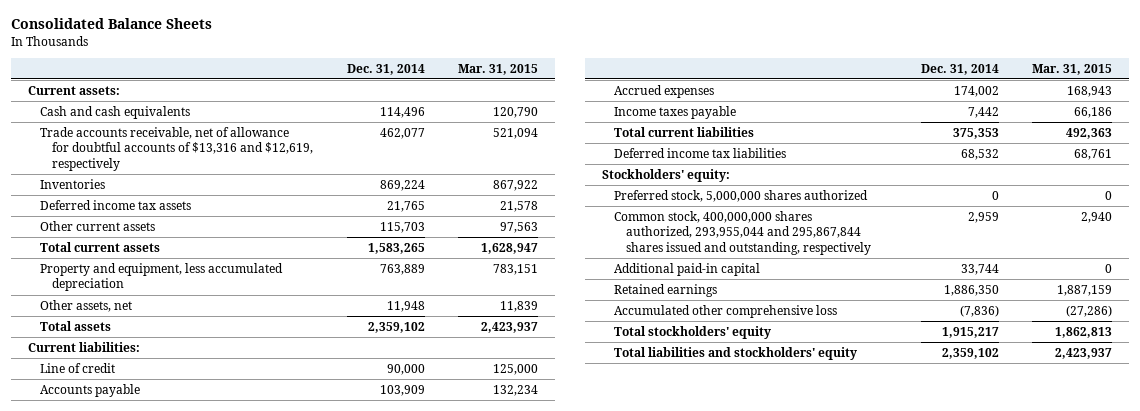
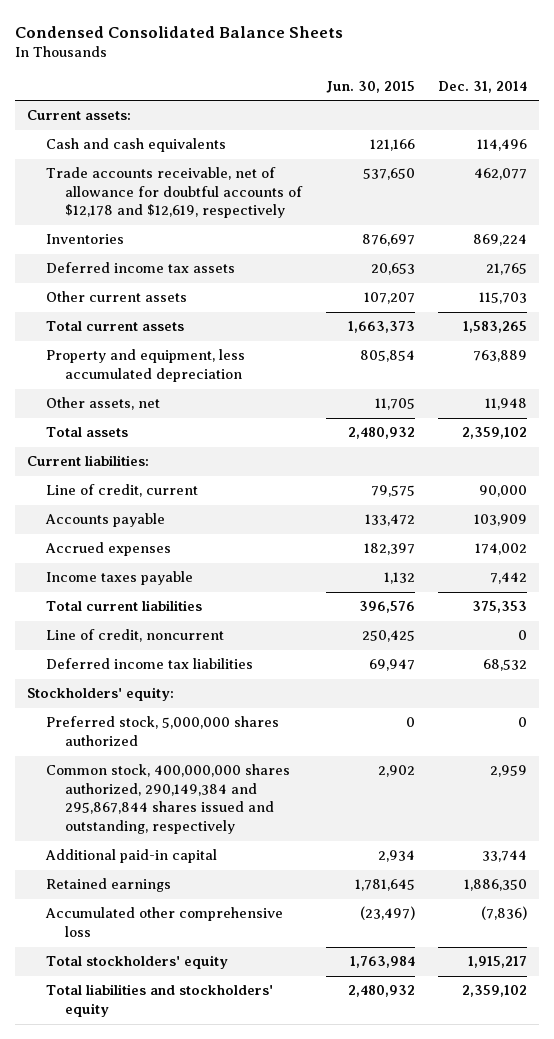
[10,18,212,30] Consolidated Balance Sheets -> [15,25,344,38] Condensed Consolidated Balance Sheets
[458,63,539,75] Mar. 31, 2015 -> none
none -> [325,80,415,93] Jun. 30, 2015
[39,126,313,171] Trade accounts receivable, net of allowance for doubtful accounts of $13,316 and $12,619, respectively -> [46,167,304,219] Trade accounts receivable, net of allowance for doubtful accounts of $12,178 and $12,619, respectively
[39,362,115,373] Line of credit -> [46,484,199,498] Line of credit, current
none -> [46,629,225,643] Line of credit, noncurrent
[613,210,872,255] Common stock, 400,000,000 shares authorized, 293,955,044 and 295,867,844 shares issued and outstanding, respectively -> [46,764,291,835] Common stock, 400,000,000 shares authorized, 290,149,384 and 295,867,844 shares issued and outstanding, respectively

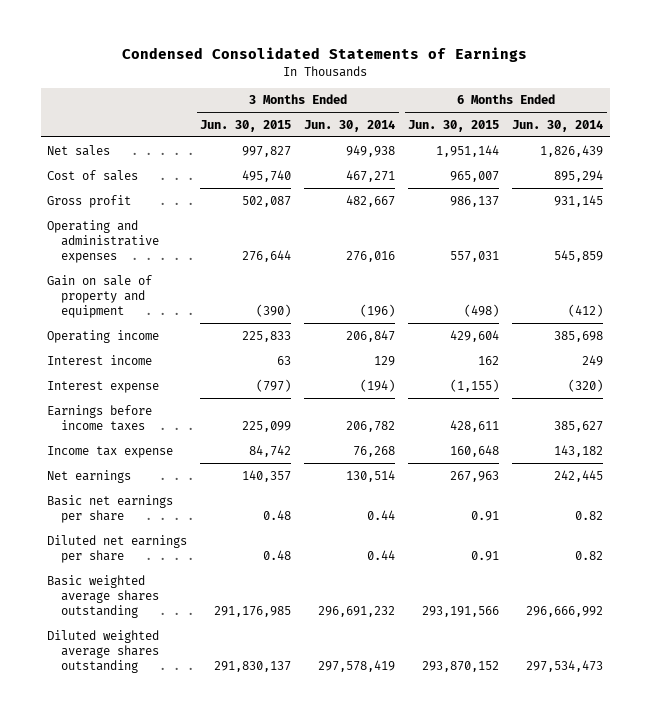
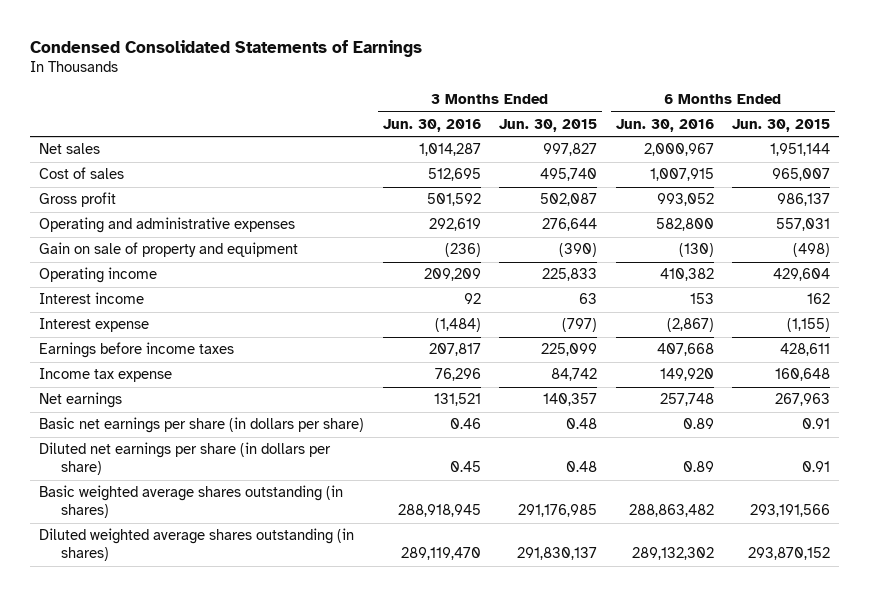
[304,119,396,132] Jun. 30, 2014 -> none
[512,119,604,132] Jun. 30, 2014 -> none
none -> [382,118,481,132] Jun. 30, 2016
none -> [615,118,714,132] Jun. 30, 2016
[47,494,174,523] Basic net earnings per share -> [39,417,365,434] Basic net earnings per share (in dollars per share)
[47,534,188,563] Diluted net earnings per share -> [39,442,332,476] Diluted net earnings per share (in dollars per share)
[47,574,159,618] Basic weighted average shares outstanding -> [39,485,344,519] Basic weighted average shares outstanding (in shares)
[47,629,160,673] Diluted weighted average shares outstanding -> [39,528,355,562] Diluted weighted average shares outstanding (in shares)

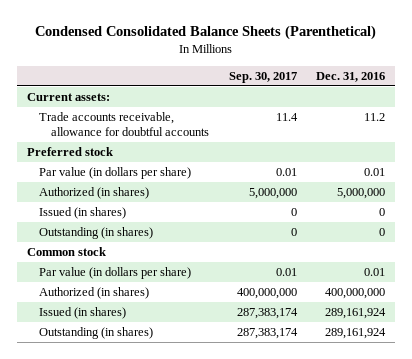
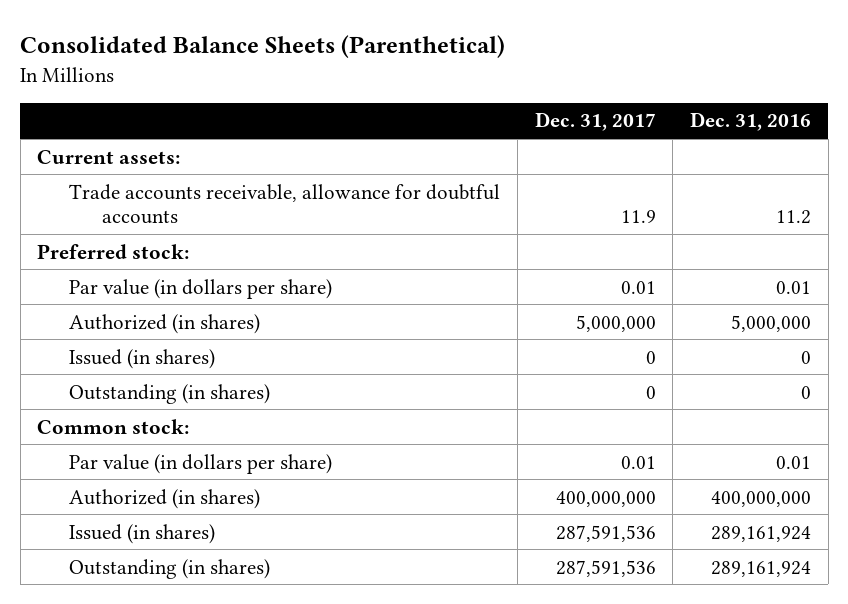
[35,25,377,41] Condensed Consolidated Balance Sheets (Parenthetical) -> [20,35,506,59] Consolidated Balance Sheets (Parenthetical)
[228,71,297,83] Sep. 30, 2017 -> none
none -> [534,112,656,132] Dec. 31, 2017
[26,146,113,156] Preferred stock -> [37,243,190,259] Preferred stock:
[26,246,106,256] Common stock -> [37,418,190,434] Common stock:

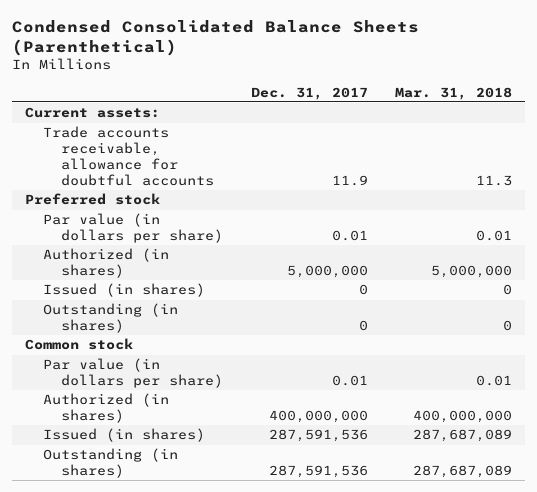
[20,35,506,59] Consolidated Balance Sheets (Parenthetical) -> [11,19,419,56] Condensed Consolidated Balance Sheets (Parenthetical)
[689,112,811,132] Dec. 31, 2016 -> none
none -> [394,86,512,100] Mar. 31, 2018
[37,243,190,259] Preferred stock: -> [25,193,161,206] Preferred stock
[37,418,190,434] Common stock: -> [25,338,134,351] Common stock

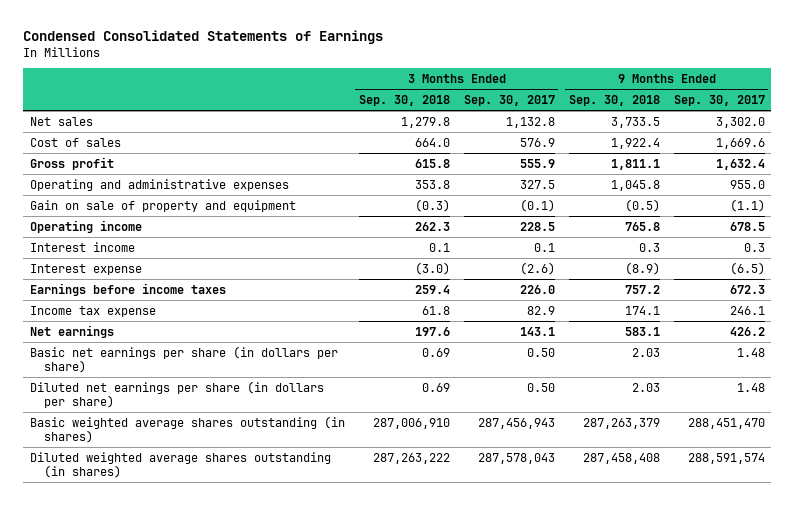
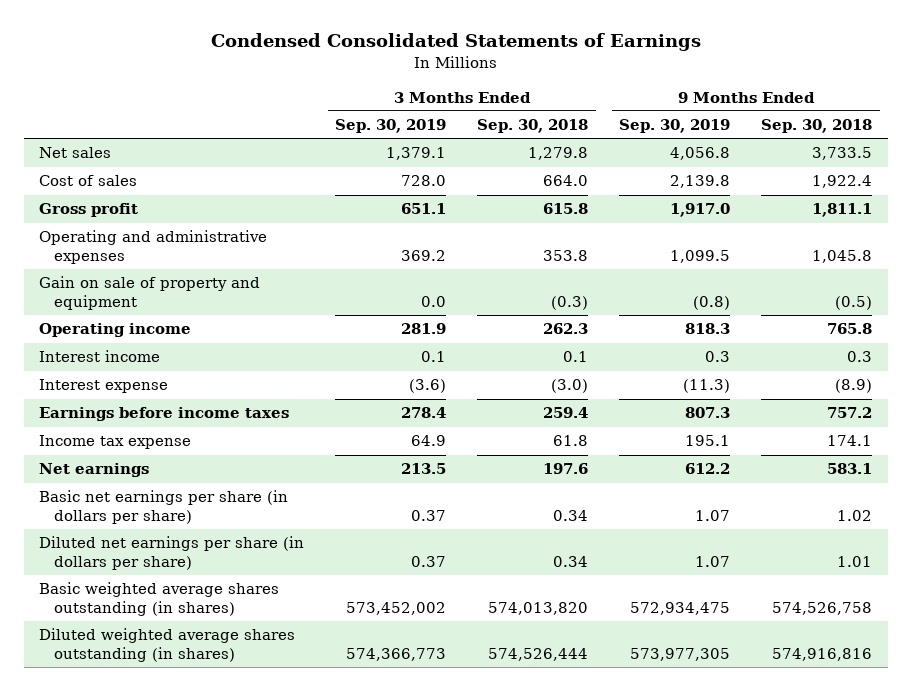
[463,95,555,107] Sep. 30, 2017 -> none
[673,95,765,107] Sep. 30, 2017 -> none
none -> [335,119,447,134] Sep. 30, 2019
none -> [619,119,731,134] Sep. 30, 2019
[421,347,450,357] 0.69 -> [553,509,589,521] 0.34
[631,347,660,357] 2.03 -> [837,509,873,521] 1.02
[421,382,450,392] 0.69 -> [553,555,589,567] 0.34
[631,382,660,392] 2.03 -> [837,555,873,567] 1.01
[372,417,450,429] 287,006,910 -> [488,601,589,615] 574,013,820
[582,417,660,429] 287,263,379 -> [772,601,873,615] 574,526,758
[372,452,450,464] 287,263,222 -> [488,647,589,661] 574,526,444
[582,452,660,464] 287,458,408 -> [772,647,873,661] 574,916,816

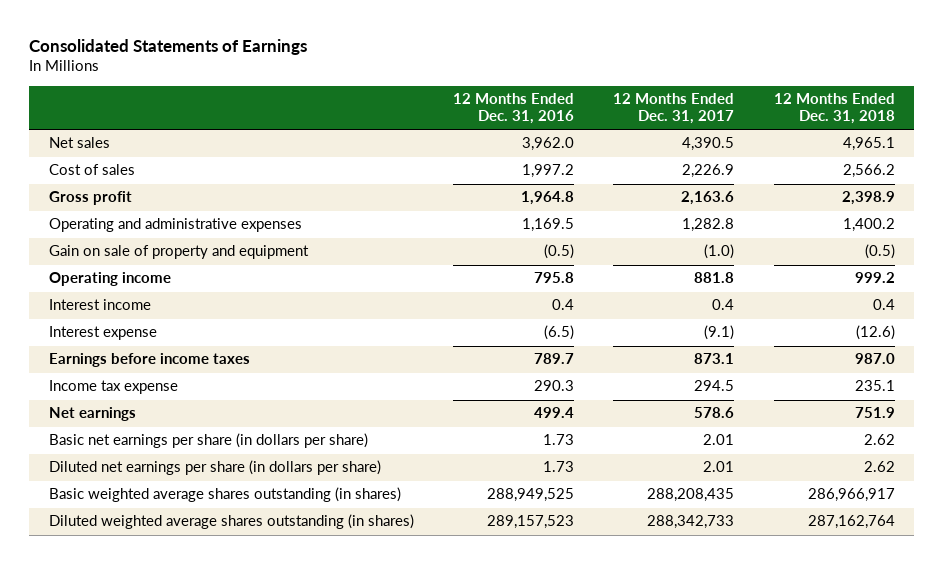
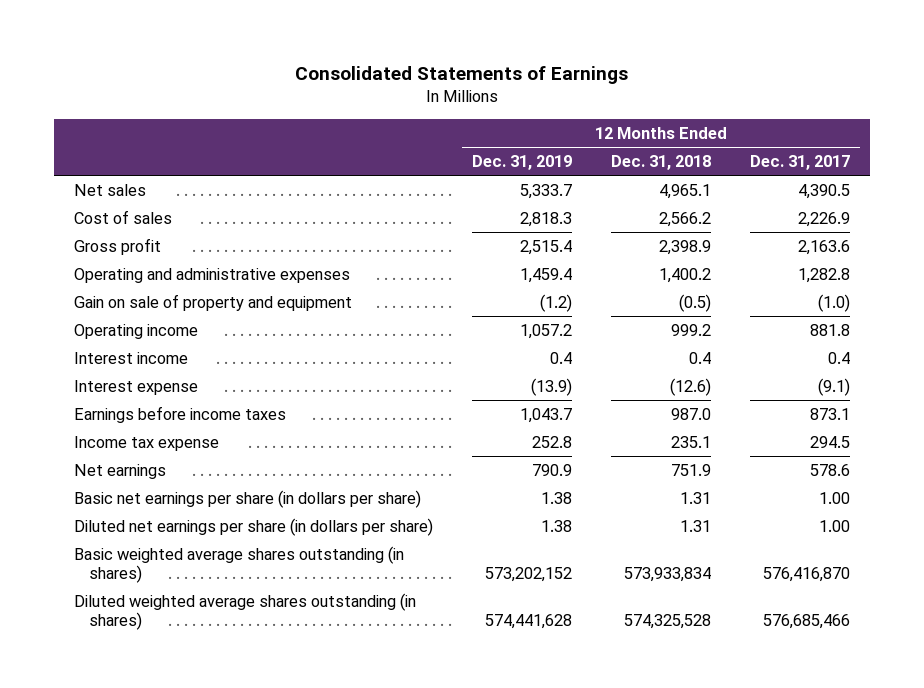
[453,93,575,125] 12 Months Ended Dec. 31, 2016 -> none
none -> [471,154,572,170] Dec. 31, 2019
[703,434,735,446] 2.01 -> [819,491,851,504] 1.00
[863,434,895,446] 2.62 -> [680,491,712,504] 1.31
[703,461,735,473] 2.01 -> [819,519,851,532] 1.00
[863,461,895,473] 2.62 -> [680,519,712,532] 1.31
[647,488,735,503] 288,208,435 -> [763,567,851,583] 576,416,870
[807,488,895,503] 286,966,917 -> [624,567,712,583] 573,933,834
[647,515,735,530] 288,342,733 -> [763,614,851,630] 576,685,466
[807,515,895,530] 287,162,764 -> [624,614,712,630] 574,325,528

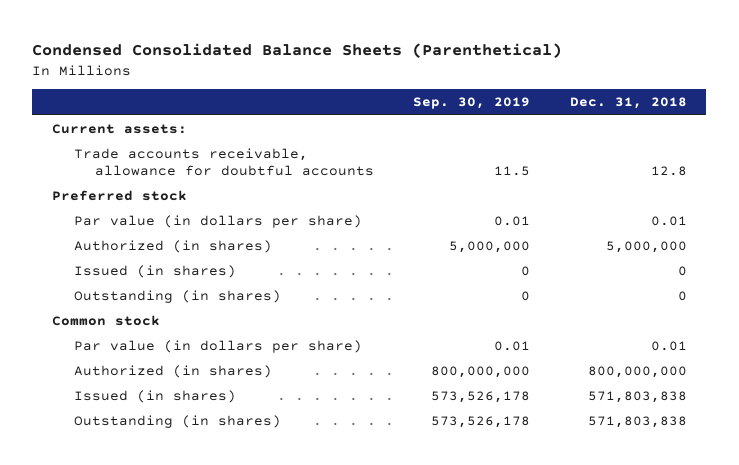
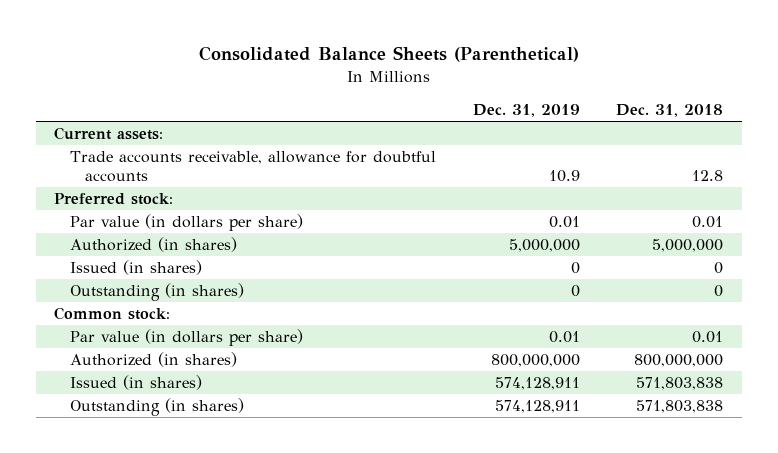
[32,43,563,59] Condensed Consolidated Balance Sheets (Parenthetical) -> [198,46,579,63] Consolidated Balance Sheets (Parenthetical)
[413,97,531,110] Sep. 30, 2019 -> none
none -> [472,103,580,117] Dec. 31, 2019
[52,189,188,201] Preferred stock -> [54,193,174,206] Preferred stock:
[52,314,161,326] Common stock -> [54,307,171,321] Common stock:

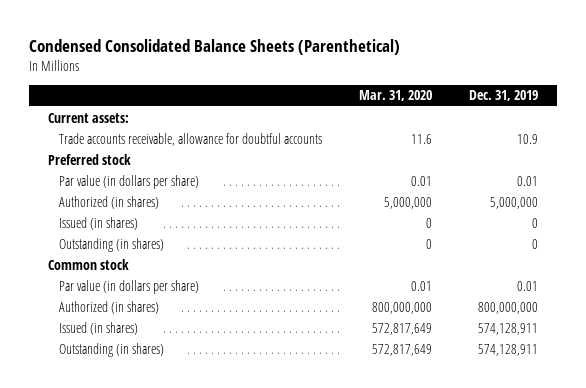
[198,46,579,63] Consolidated Balance Sheets (Parenthetical) -> [29,38,401,55] Condensed Consolidated Balance Sheets (Parenthetical)
[616,103,724,117] Dec. 31, 2018 -> none
none -> [358,90,432,102] Mar. 31, 2020
[54,193,174,206] Preferred stock: -> [48,153,132,165] Preferred stock
[54,307,171,321] Common stock: -> [48,258,130,270] Common stock

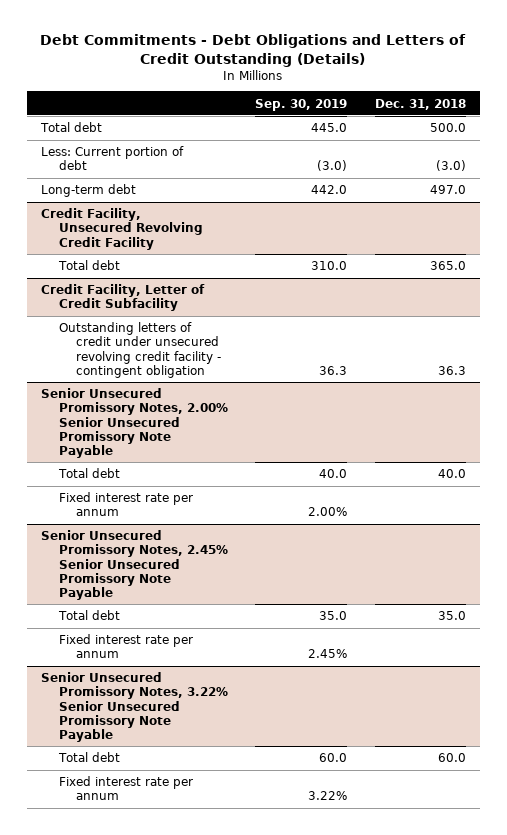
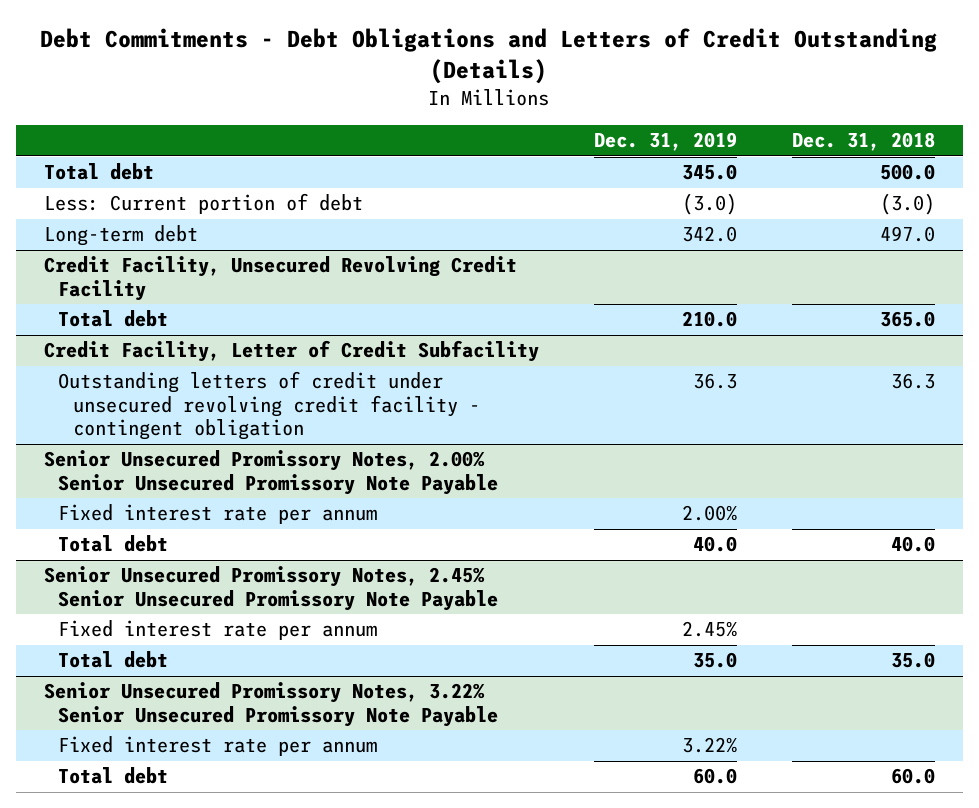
[255,98,348,111] Sep. 30, 2019 -> none
none -> [593,132,737,152] Dec. 31, 2019
[57,468,120,479] Total debt -> [58,535,169,553] Total debt
[57,610,120,621] Total debt -> [58,651,169,669] Total debt
[57,752,120,763] Total debt -> [58,767,169,785] Total debt

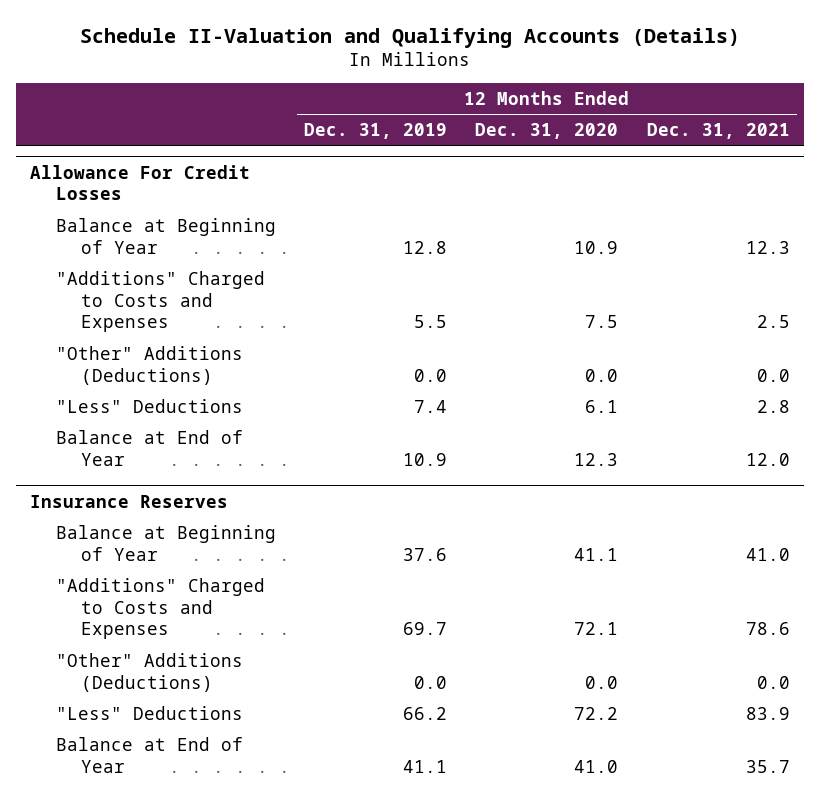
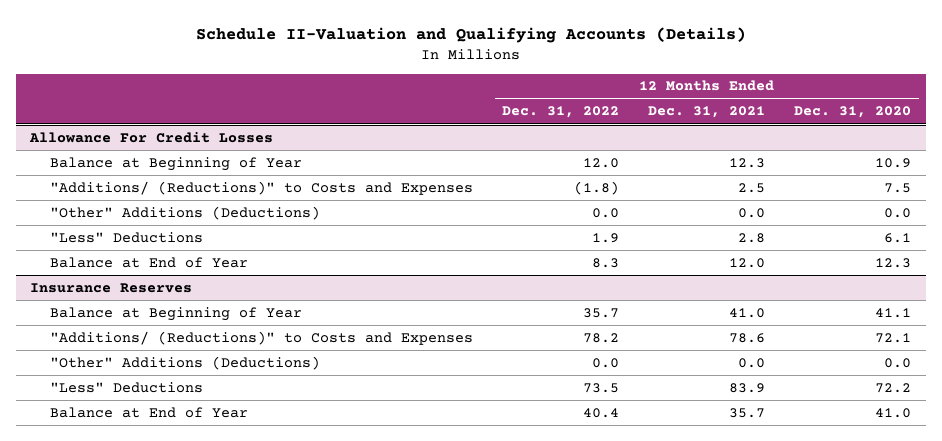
[304,122,448,139] Dec. 31, 2019 -> none
none -> [502,106,620,119] Dec. 31, 2022
[55,270,265,333] "Additions" Charged to Costs and Expenses -> [50,180,474,195] "Additions/ (Reductions)" to Costs and Expenses
[55,577,265,640] "Additions" Charged to Costs and Expenses -> [50,330,474,345] "Additions/ (Reductions)" to Costs and Expenses

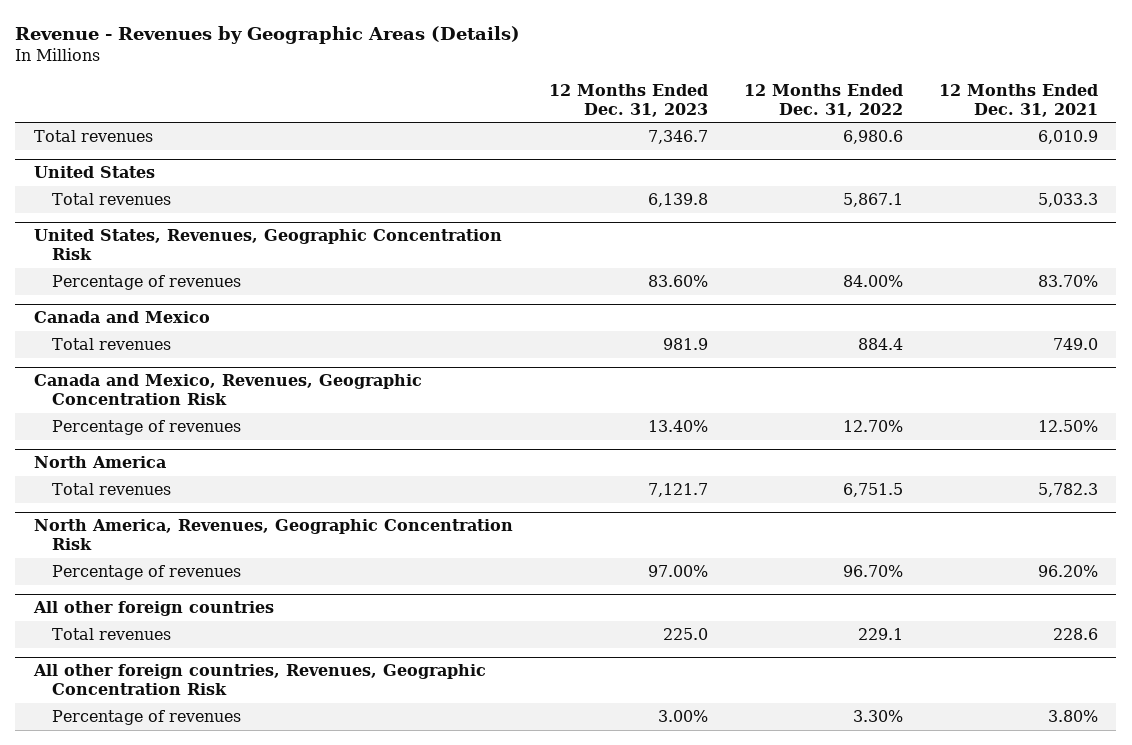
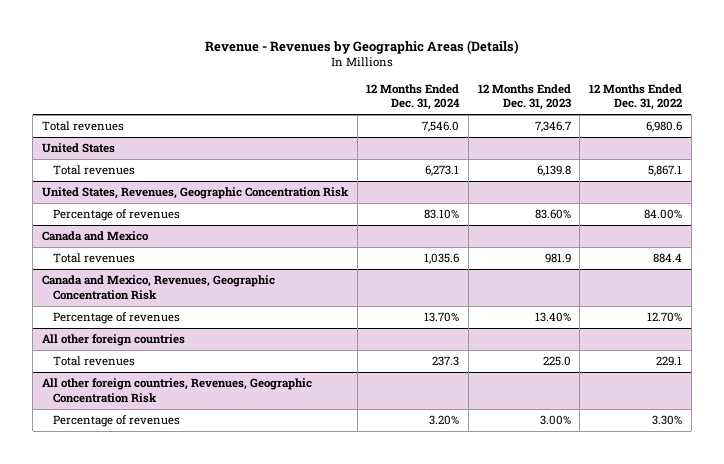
[939,84,1099,117] 12 Months Ended Dec. 31, 2021 -> none
none -> [366,83,461,111] 12 Months Ended Dec. 31, 2024
[33,456,166,469] North America -> none
[52,483,172,496] Total revenues -> none
[33,519,513,550] North America, Revenues, Geographic Concentration Risk -> none
[52,565,242,581] Percentage of revenues -> none

